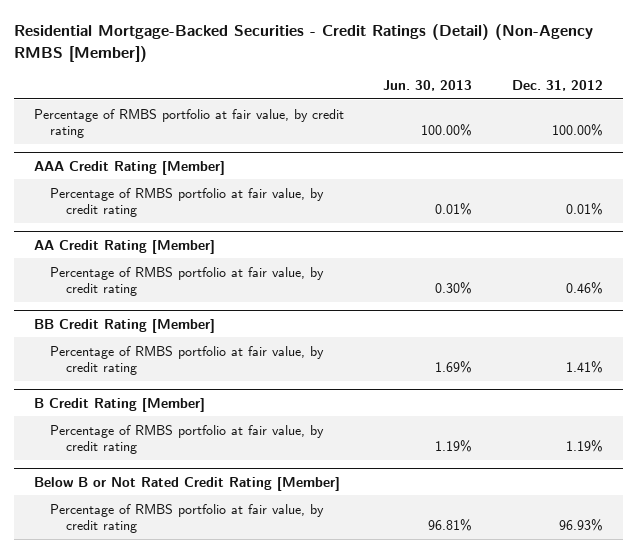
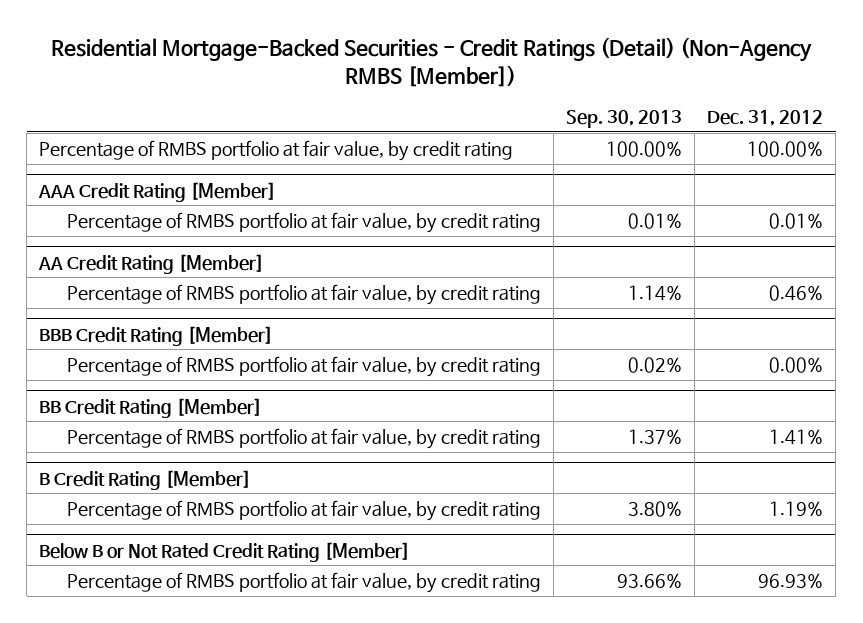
[383,80,473,92] Jun. 30, 2013 -> none
none -> [566,109,683,128] Sep. 30, 2013
none -> [39,325,274,346] BBB Credit Rating [Member]
none -> [66,355,541,377] Percentage of RMBS portfolio at fair value, by credit rating

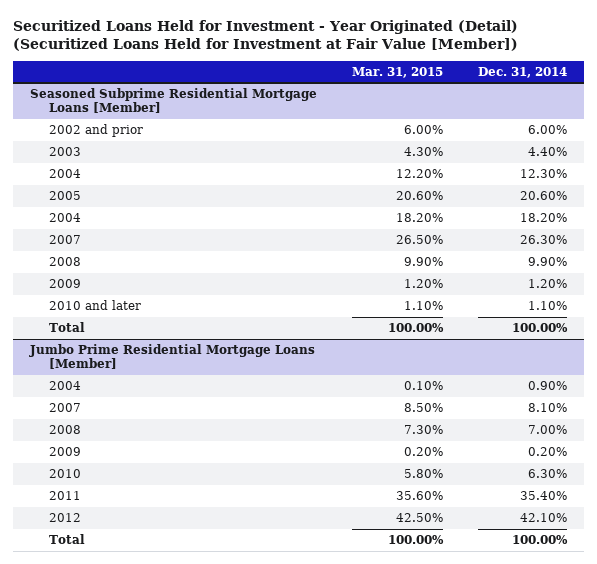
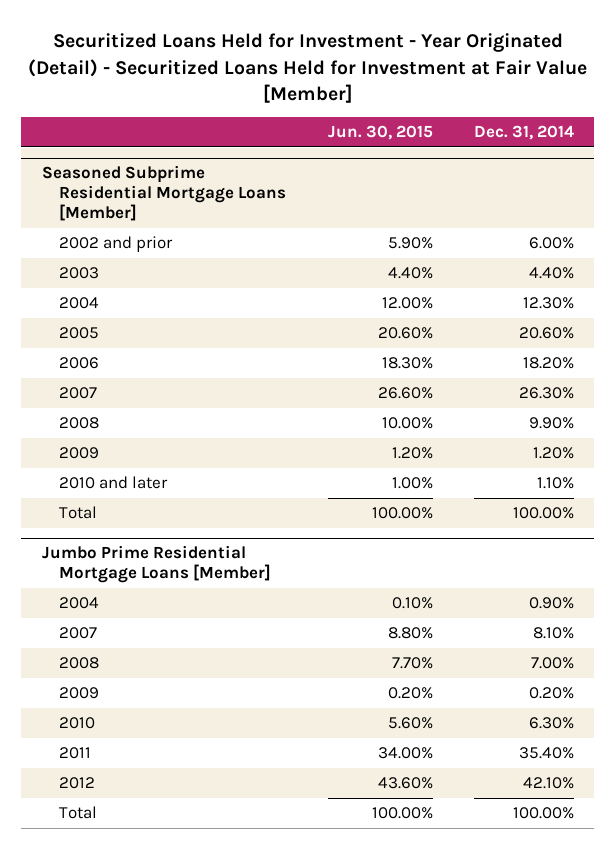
[12,20,518,52] Securitized Loans Held for Investment - Year Originated (Detail) (Securitized Loans Held for Investment at Fair Value [Member]) -> [27,33,587,104] Securitized Loans Held for Investment - Year Originated (Detail) - Securitized Loans Held for Investment at Fair Value [Member]
[352,66,444,78] Mar. 31, 2015 -> none
none -> [327,125,433,141] Jun. 30, 2015
[48,213,81,223] 2004 -> [59,357,100,370] 2006

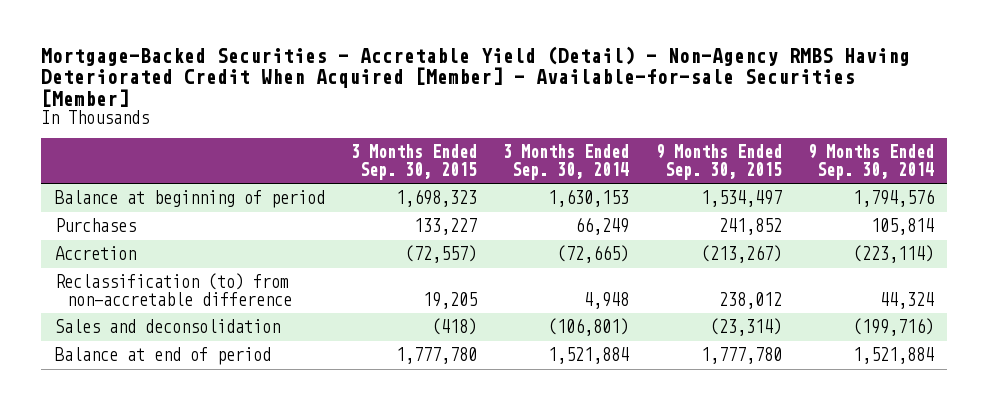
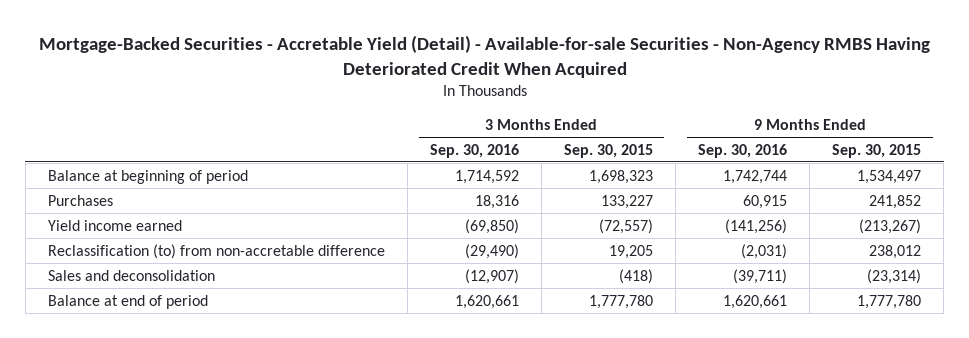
[41,45,911,107] Mortgage-Backed Securities - Accretable Yield (Detail) - Non-Agency RMBS Having Deteriorated Credit When Acquired [Member] - Available-for-sale Securities [Member] -> [38,34,930,78] Mortgage-Backed Securities - Accretable Yield (Detail) - Available-for-sale Securities - Non-Agency RMBS Having Deteriorated Credit When Acquired
[503,144,630,180] 3 Months Ended Sep. 30, 2014 -> none
[808,144,935,180] 9 Months Ended Sep. 30, 2014 -> none
none -> [429,143,519,158] Sep. 30, 2016
none -> [698,143,788,158] Sep. 30, 2016
[54,246,136,261] Accretion -> [47,219,182,231] Yield income earned

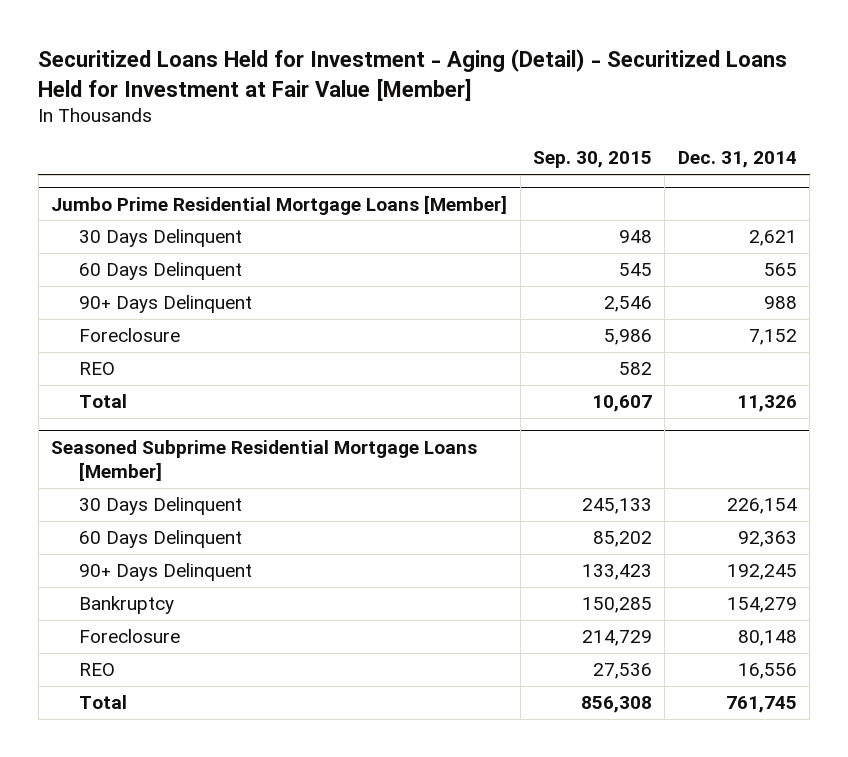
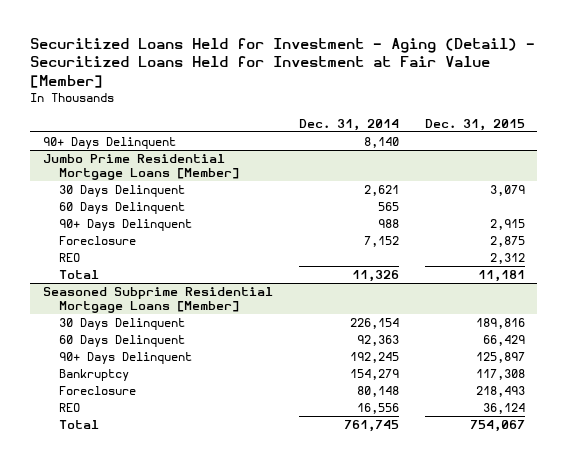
[533,151,653,169] Sep. 30, 2015 -> none
none -> [424,118,525,131] Dec. 31, 2015
none -> [42,137,176,150] 90+ Days Delinquent

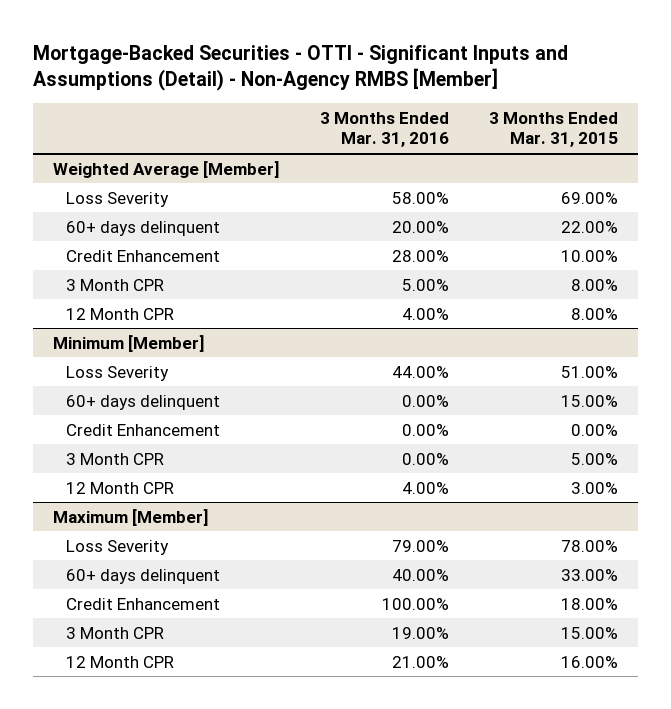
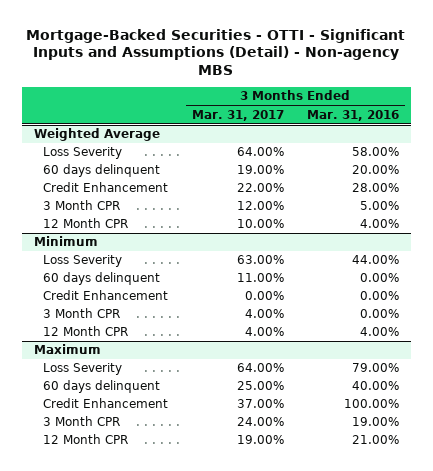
[33,44,569,91] Mortgage-Backed Securities - OTTI - Significant Inputs and Assumptions (Detail) - Non-Agency RMBS [Member] -> [26,28,406,76] Mortgage-Backed Securities - OTTI - Significant Inputs and Assumptions (Detail) - Non-agency MBS
[488,111,618,148] 3 Months Ended Mar. 31, 2015 -> none
none -> [191,109,284,121] Mar. 31, 2017
[53,160,280,178] Weighted Average [Member] -> [33,128,160,142] Weighted Average
[66,220,221,236] 60+ days delinquent -> [42,164,160,178] 60 days delinquent
[53,334,205,352] Minimum [Member] -> [33,236,98,247] Minimum
[66,394,221,410] 60+ days delinquent -> [42,272,160,286] 60 days delinquent
[53,508,209,526] Maximum [Member] -> [33,344,101,355] Maximum
[66,568,221,584] 60+ days delinquent -> [42,380,160,394] 60 days delinquent

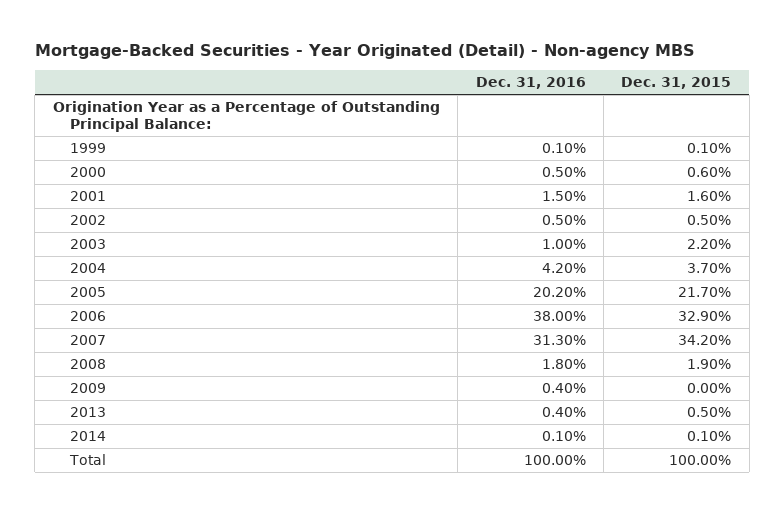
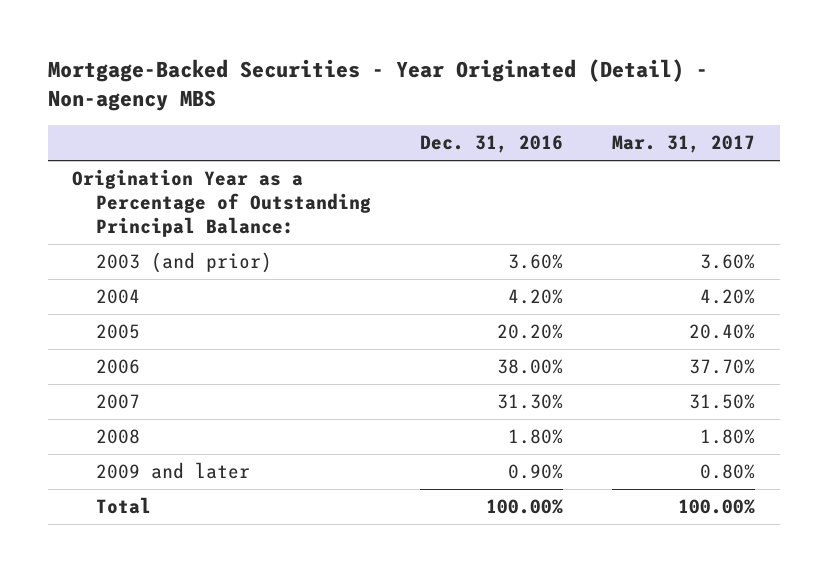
[621,77,732,90] Dec. 31, 2015 -> none
none -> [612,134,756,153] Mar. 31, 2017
[69,143,106,154] 1999 -> none
[69,167,106,178] 2000 -> none
[69,191,106,202] 2001 -> none
[69,215,106,226] 2002 -> none
[69,239,106,250] 2003 -> [95,252,272,274] 2003 (and prior)
[541,239,586,250] 1.00% -> [508,254,564,270] 3.60%
[69,407,106,418] 2013 -> none
[69,431,106,442] 2014 -> none
[69,383,106,394] 2009 -> [95,462,250,480] 2009 and later
[541,383,586,394] 0.40% -> [508,464,564,480] 0.90%

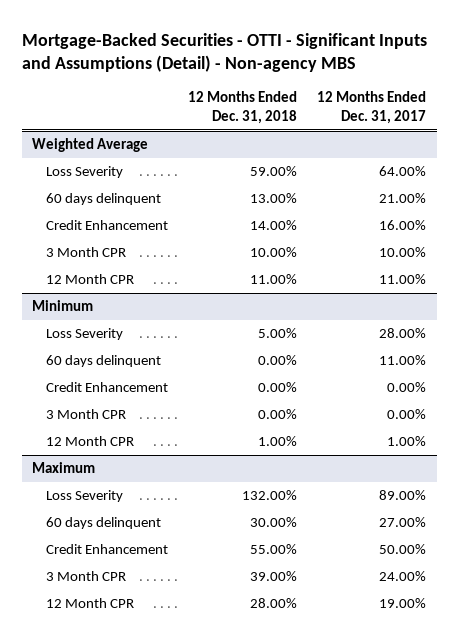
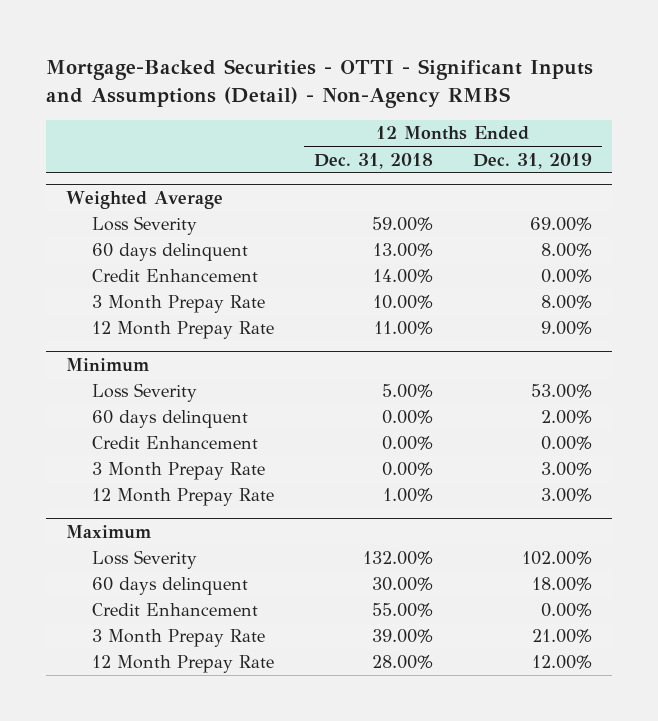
[22,32,428,72] Mortgage-Backed Securities - OTTI - Significant Inputs and Assumptions (Detail) - Non-agency MBS -> [46,58,594,108] Mortgage-Backed Securities - OTTI - Significant Inputs and Assumptions (Detail) - Non-Agency RMBS
[317,91,427,125] 12 Months Ended Dec. 31, 2017 -> none
none -> [472,152,592,169] Dec. 31, 2019
[46,247,127,258] 3 Month CPR -> [92,295,266,314] 3 Month Prepay Rate
[46,274,135,285] 12 Month CPR -> [92,321,275,340] 12 Month Prepay Rate
[46,409,127,420] 3 Month CPR -> [92,462,266,481] 3 Month Prepay Rate
[46,436,135,447] 12 Month CPR -> [92,488,275,507] 12 Month Prepay Rate
[46,571,127,582] 3 Month CPR -> [92,629,266,648] 3 Month Prepay Rate
[46,598,135,609] 12 Month CPR -> [92,655,275,674] 12 Month Prepay Rate

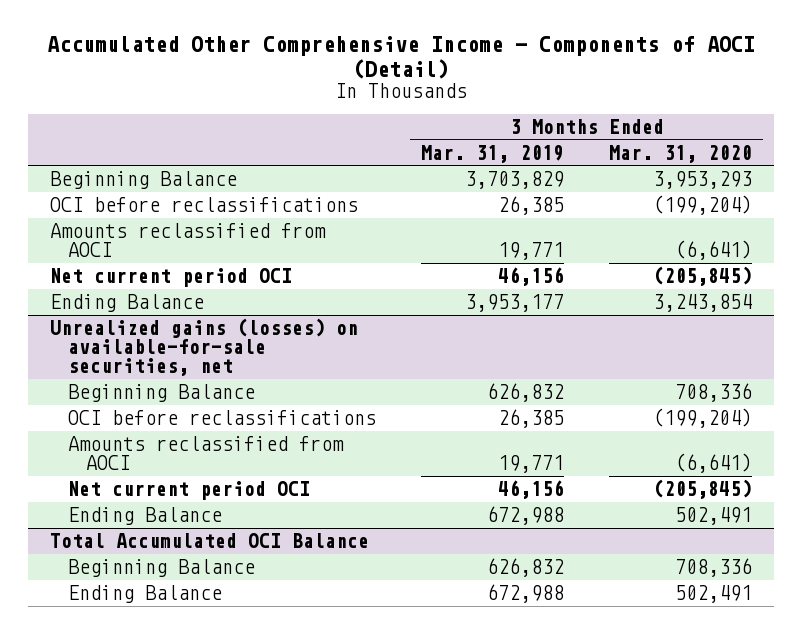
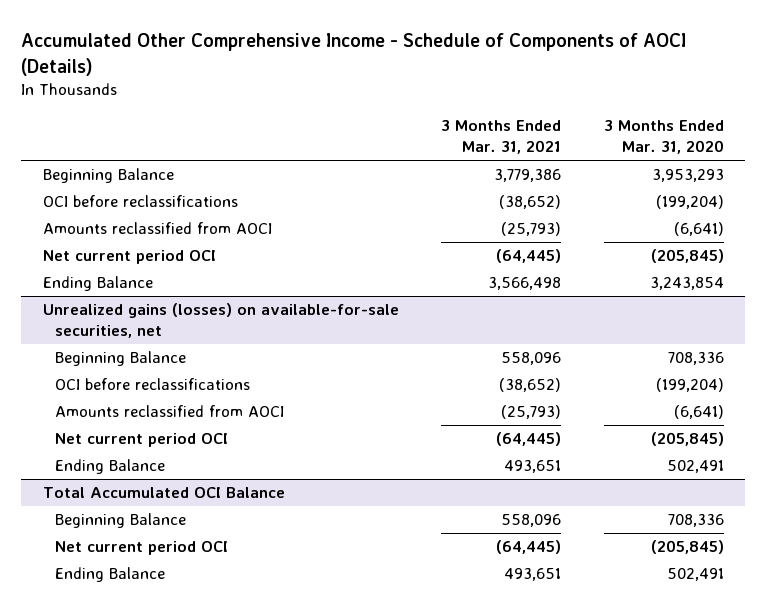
[47,36,756,79] Accumulated Other Comprehensive Income - Components of AOCI (Detail) -> [21,33,687,76] Accumulated Other Comprehensive Income - Schedule of Components of AOCI (Details)
[421,144,565,163] Mar. 31, 2019 -> none
none -> [441,120,562,155] 3 Months Ended Mar. 31, 2021
none -> [55,541,229,556] Net current period OCI

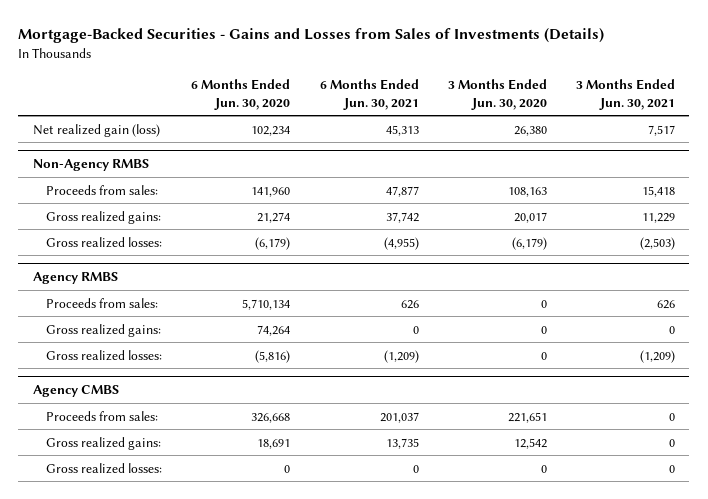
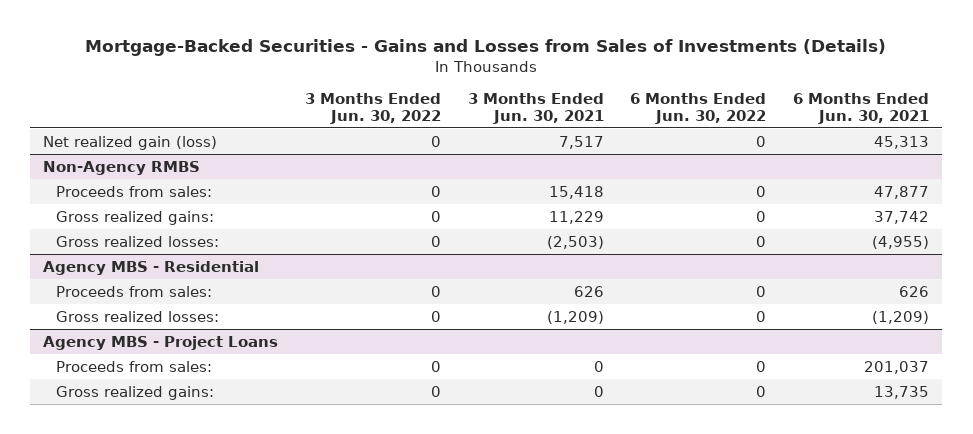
[191,78,291,110] 6 Months Ended Jun. 30, 2020 -> none
[447,78,547,110] 3 Months Ended Jun. 30, 2020 -> none
none -> [305,92,442,124] 3 Months Ended Jun. 30, 2022
none -> [630,92,767,124] 6 Months Ended Jun. 30, 2022
[32,272,118,285] Agency RMBS -> [43,260,260,275] Agency MBS - Residential
[46,323,162,337] Gross realized gains: -> none
[32,385,119,398] Agency CMBS -> [43,335,279,350] Agency MBS - Project Loans
[46,462,163,474] Gross realized losses: -> none

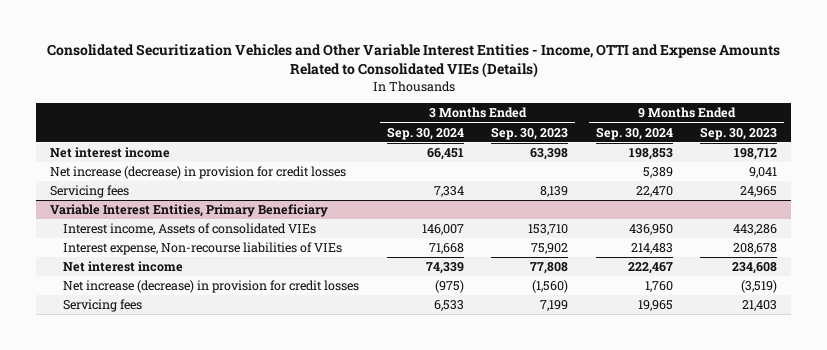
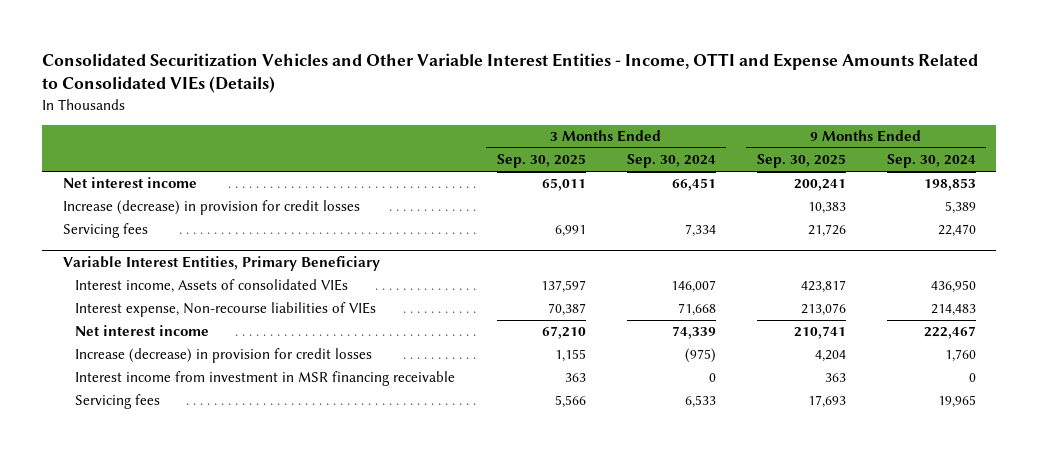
[491,126,569,140] Sep. 30, 2023 -> none
[700,126,778,140] Sep. 30, 2023 -> none
none -> [496,154,586,169] Sep. 30, 2025
none -> [756,154,846,169] Sep. 30, 2025
[49,166,346,180] Net increase (decrease) in provision for credit losses -> [62,200,360,216] Increase (decrease) in provision for credit losses
[63,280,360,294] Net increase (decrease) in provision for credit losses -> [75,348,373,364] Increase (decrease) in provision for credit losses
none -> [75,371,456,387] Interest income from investment in MSR financing receivable

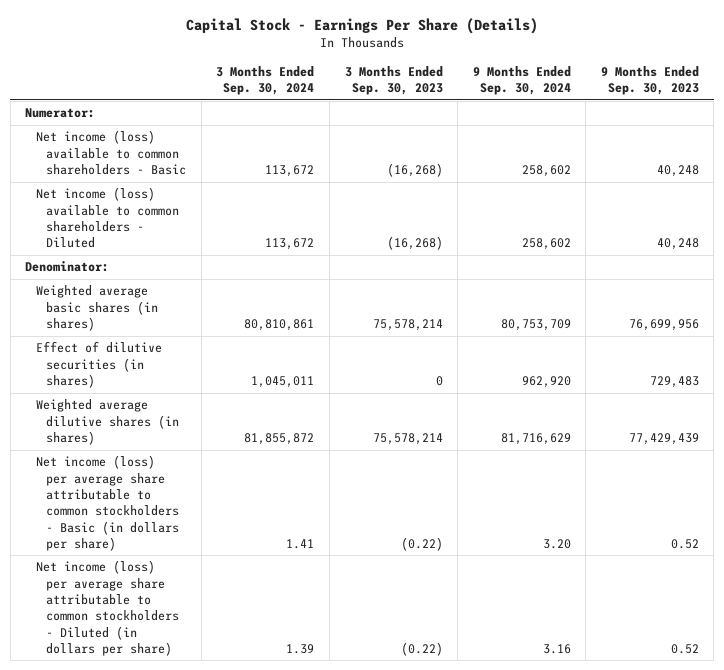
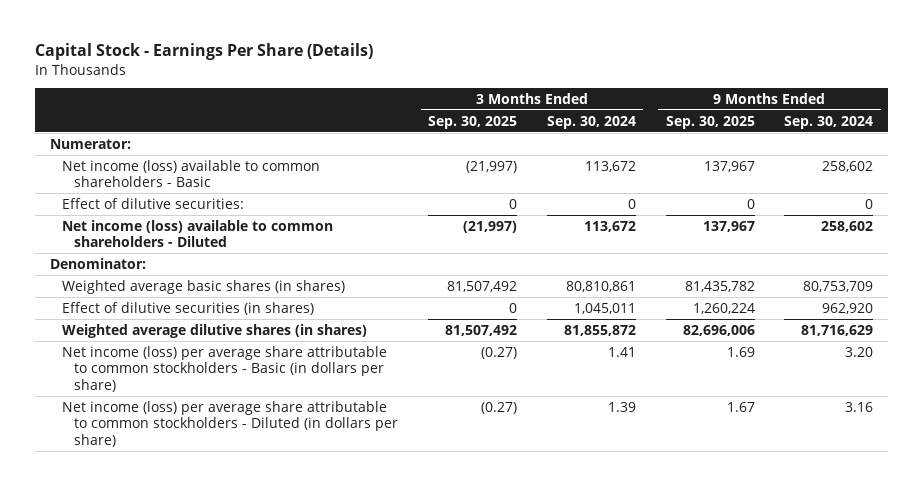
[344,65,443,96] 3 Months Ended Sep. 30, 2023 -> none
[600,65,699,96] 9 Months Ended Sep. 30, 2023 -> none
none -> [428,115,518,129] Sep. 30, 2025
none -> [665,115,755,129] Sep. 30, 2025
none -> [62,197,245,209] Effect of dilutive securities:

